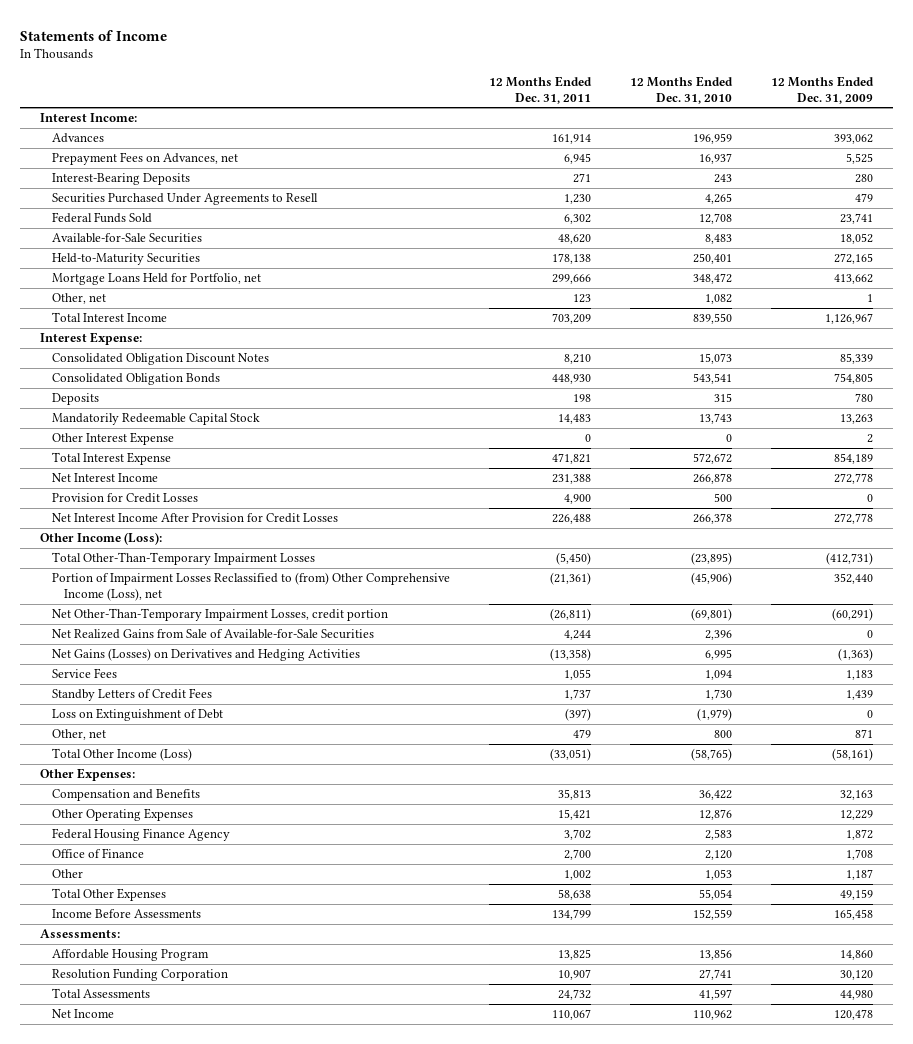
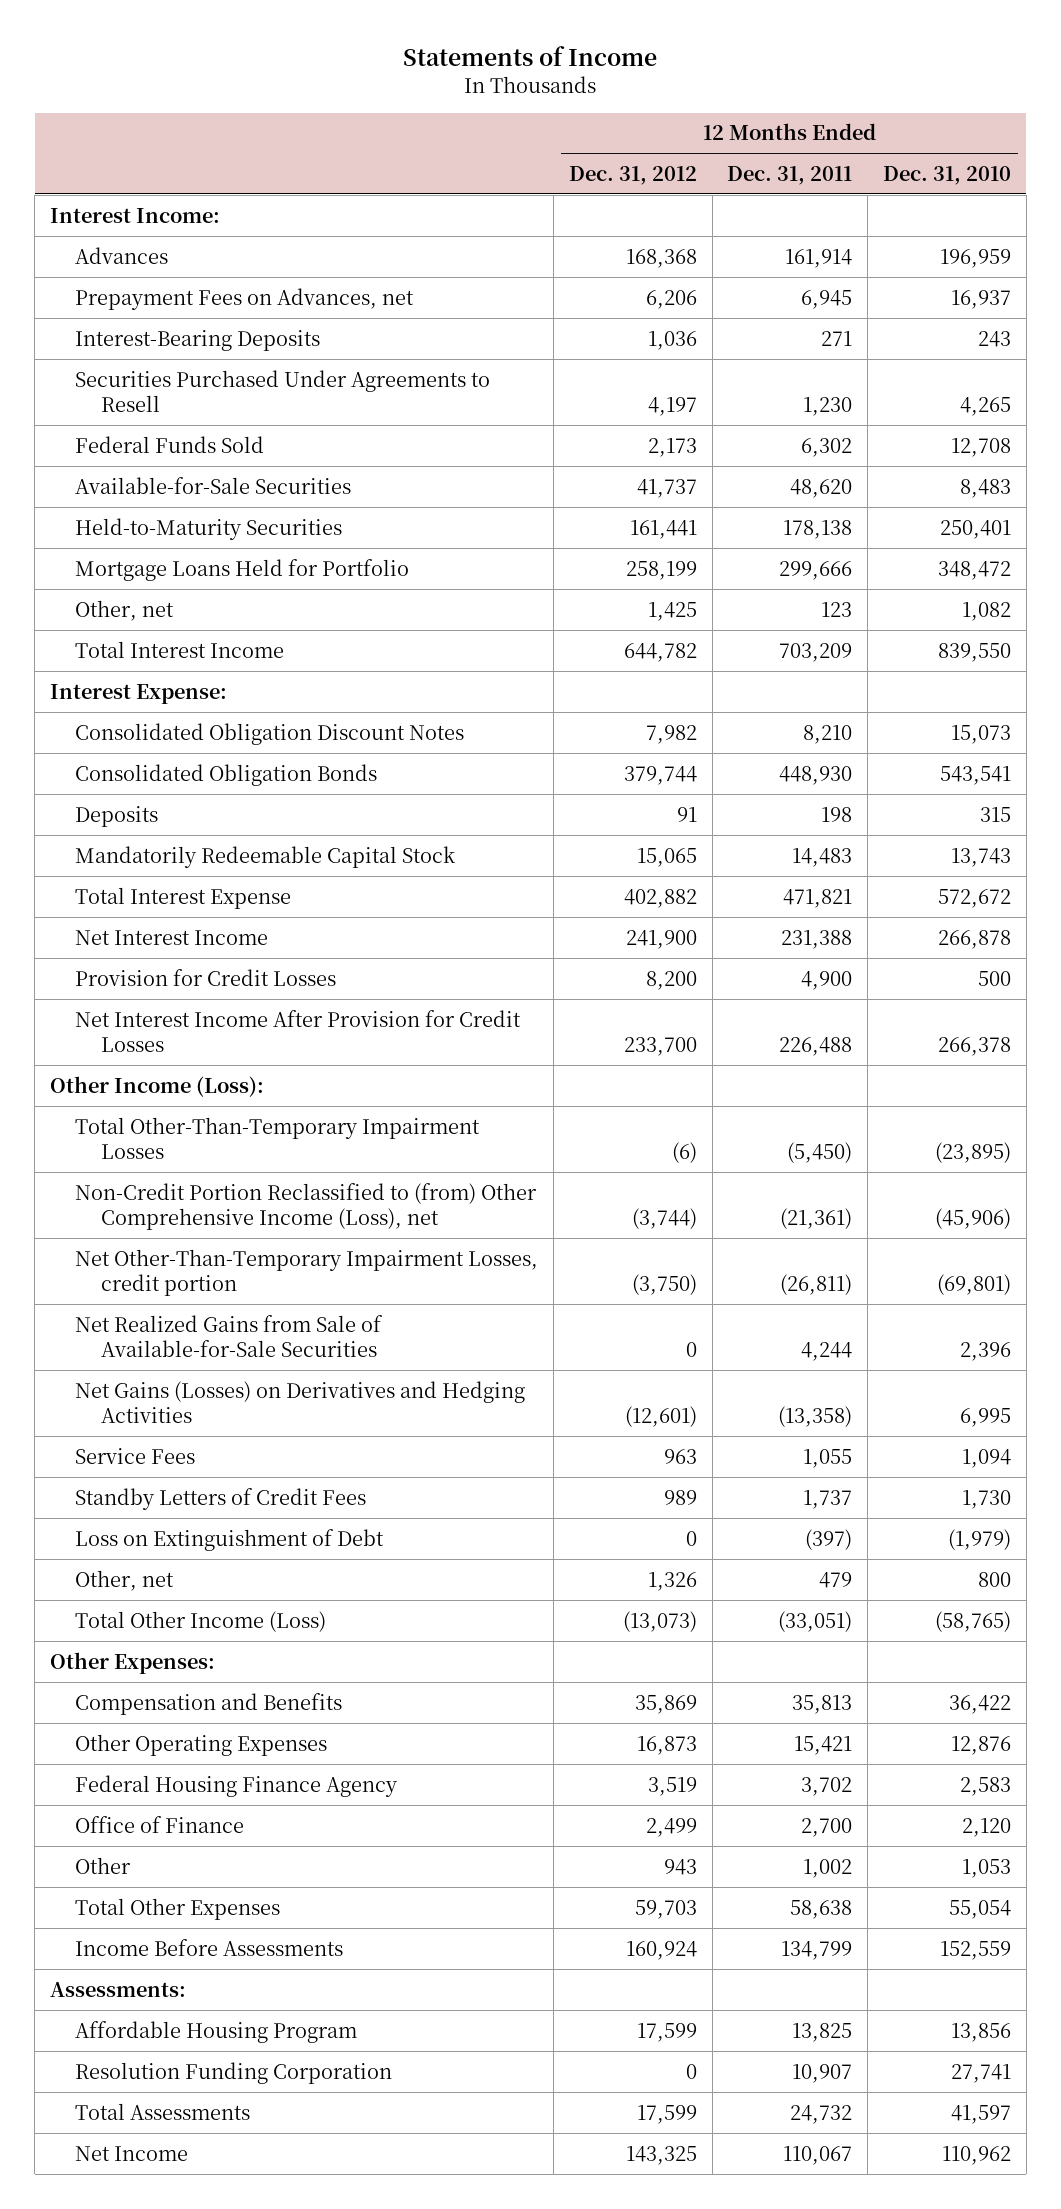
[771,75,875,104] 12 Months Ended Dec. 31, 2009 -> none
none -> [568,165,697,185] Dec. 31, 2012
[51,273,261,286] Mortgage Loans Held for Portfolio, net -> [75,558,410,581] Mortgage Loans Held for Portfolio
[51,432,174,446] Other Interest Expense -> none
[51,572,450,602] Portion of Impairment Losses Reclassified to (from) Other Comprehensive Income (Loss), net -> [75,1182,538,1231] Non-Credit Portion Reclassified to (from) Other Comprehensive Income (Loss), net

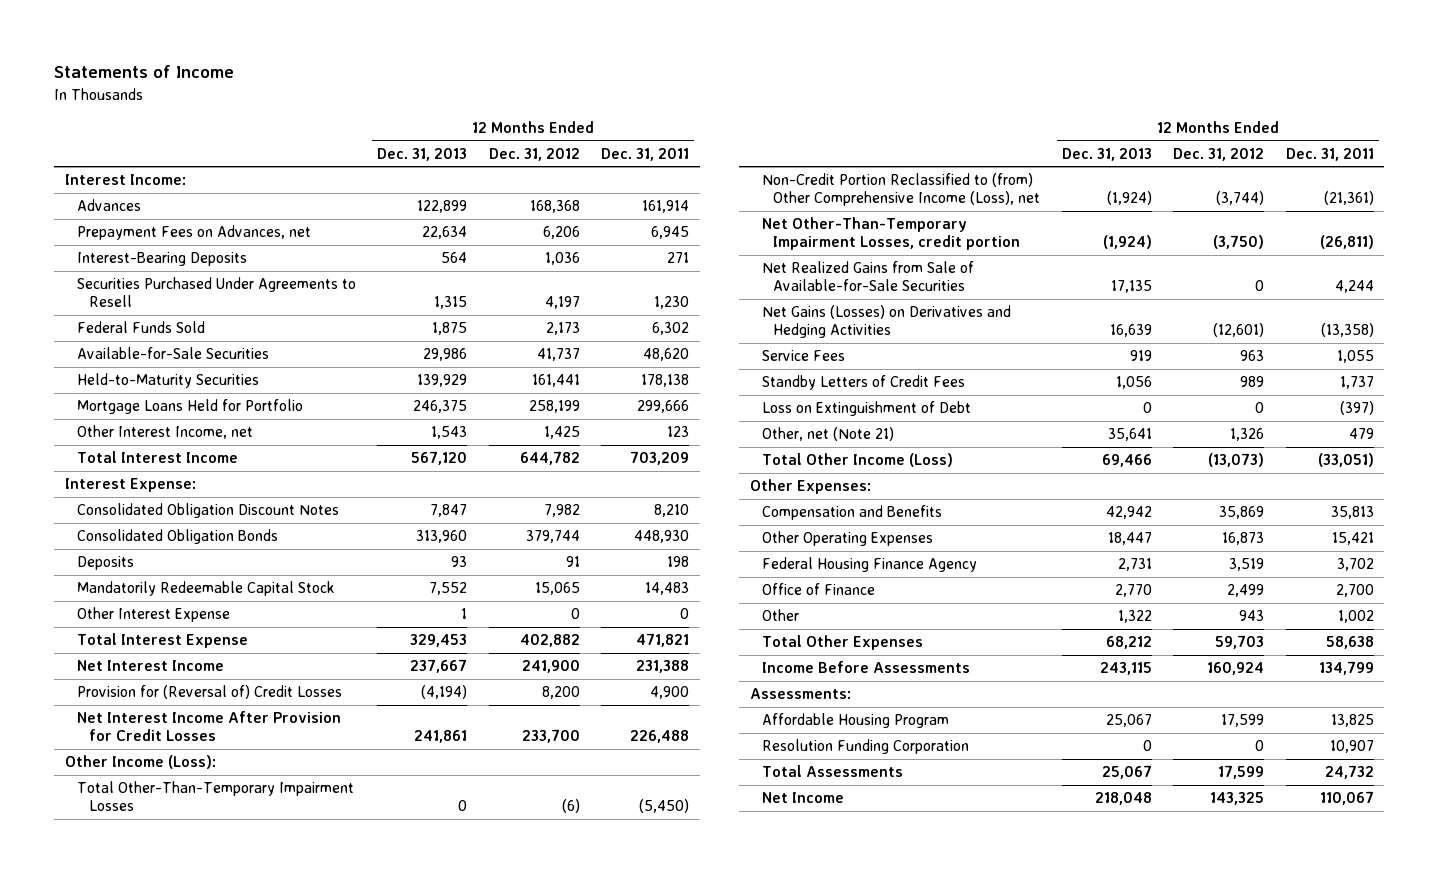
[882,165,1011,185] Dec. 31, 2010 -> none
none -> [377,147,468,161] Dec. 31, 2013
[75,599,175,621] Other, net -> [76,425,253,440] Other Interest Income, net
none -> [76,607,230,623] Other Interest Expense
[75,968,337,986] Provision for Credit Losses -> [76,685,342,700] Provision for (Reversal of) Credit Losses
[75,1569,175,1591] Other, net -> [761,427,894,442] Other, net (Note 21)

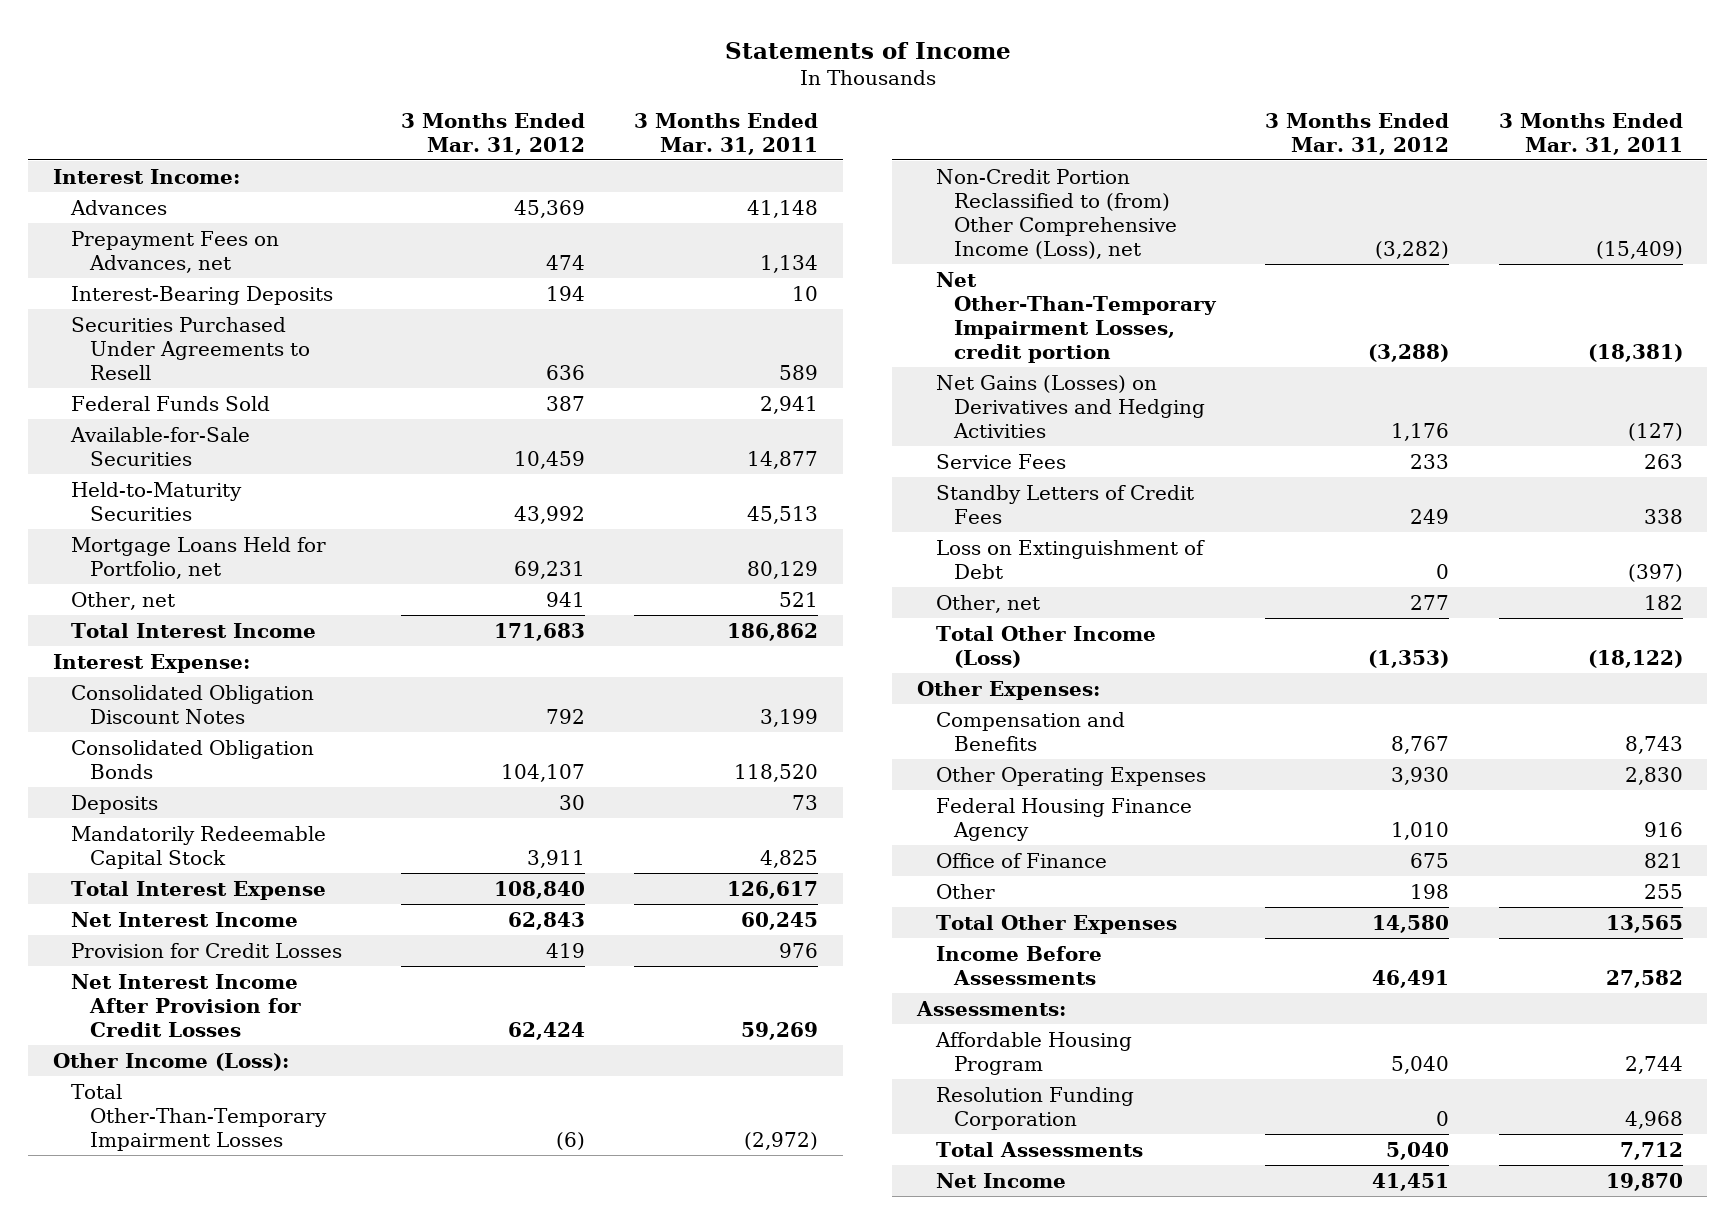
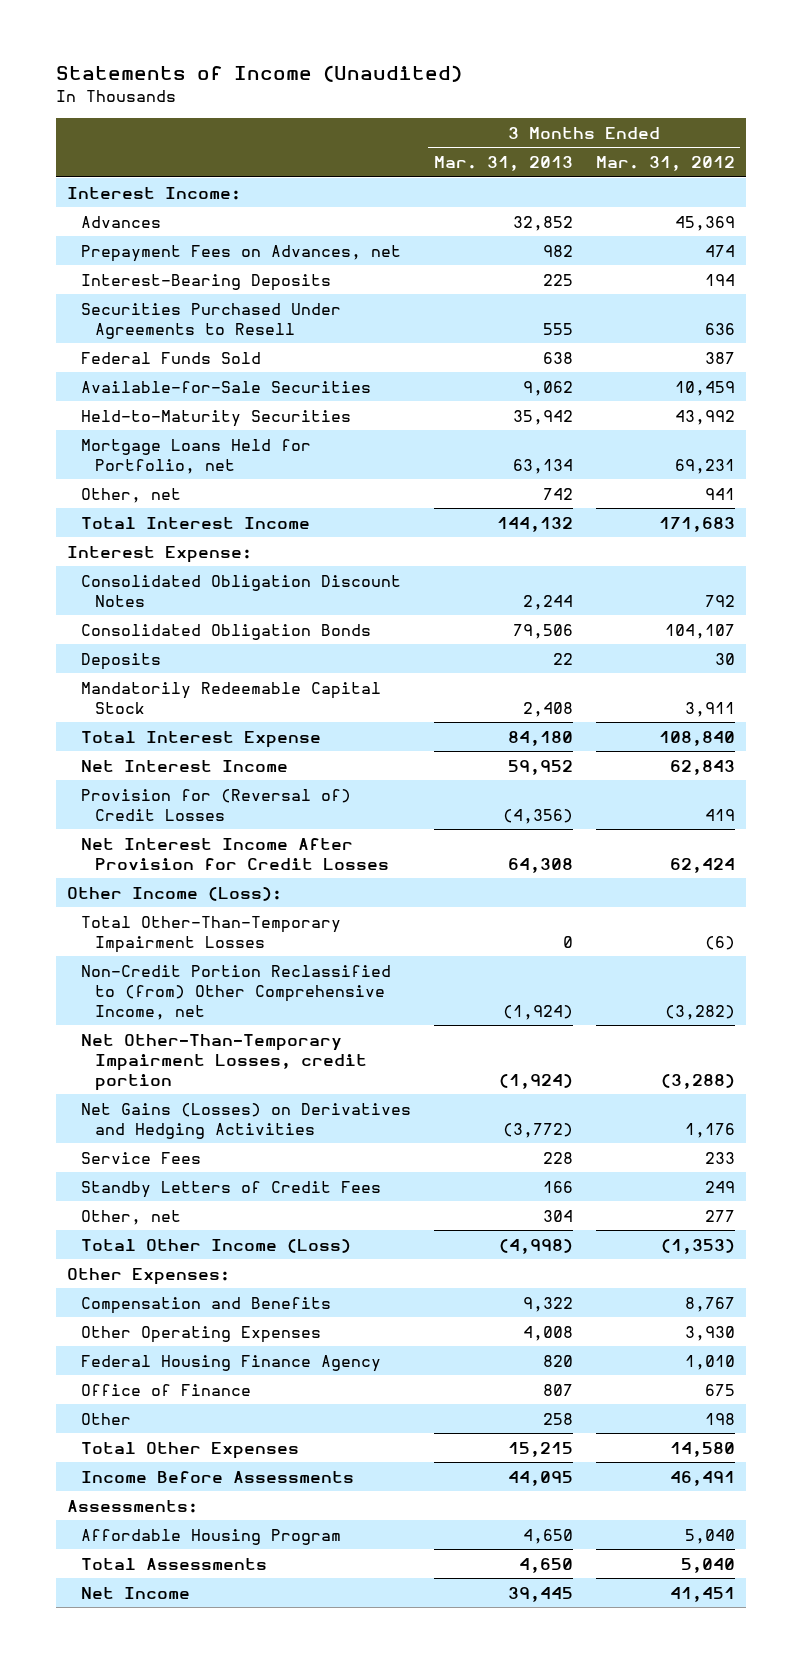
[724,41,1011,59] Statements of Income -> [55,65,462,83] Statements of Income (Unaudited)
[634,112,819,155] 3 Months Ended Mar. 31, 2011 -> none
none -> [433,156,573,172] Mar. 31, 2013
[71,942,343,958] Provision for Credit Losses -> [81,788,352,821] Provision for (Reversal of) Credit Losses
[935,168,1178,259] Non-Credit Portion Reclassified to (from) Other Comprehensive Income (Loss), net -> [81,964,392,1020] Non-Credit Portion Reclassified to (from) Other Comprehensive Income, net
[935,539,1205,579] Loss on Extinguishment of Debt -> none
[935,1086,1134,1130] Resolution Funding Corporation -> none

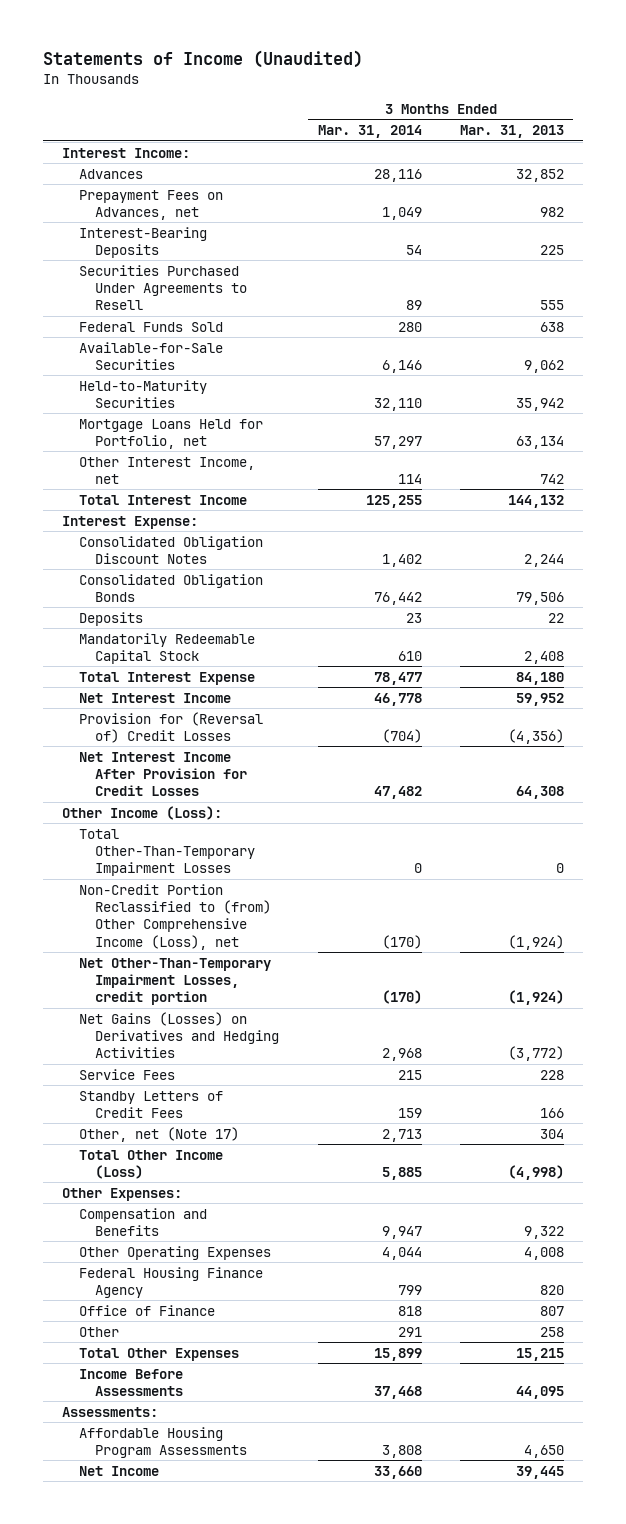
[595,156,735,172] Mar. 31, 2012 -> none
none -> [317,125,422,139] Mar. 31, 2014
[81,487,182,503] Other, net -> [78,456,255,485] Other Interest Income, net
[81,964,392,1020] Non-Credit Portion Reclassified to (from) Other Comprehensive Income, net -> [78,883,272,950] Non-Credit Portion Reclassified to (from) Other Comprehensive Income (Loss), net
[81,1209,182,1225] Other, net -> [78,1126,239,1142] Other, net (Note 17)
[81,1557,268,1570] Total Assessments -> none
[81,1528,342,1545] Affordable Housing Program -> [78,1426,248,1459] Affordable Housing Program Assessments

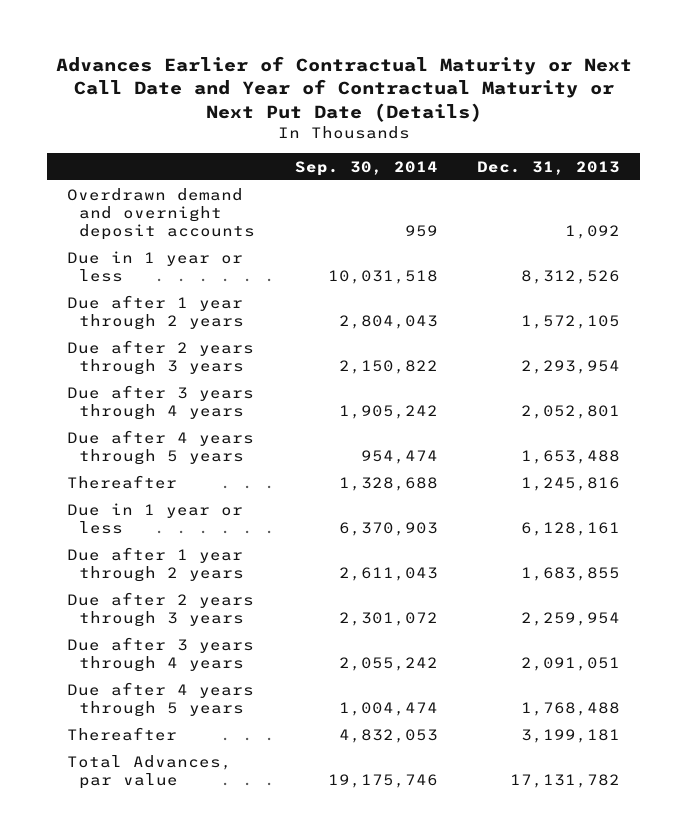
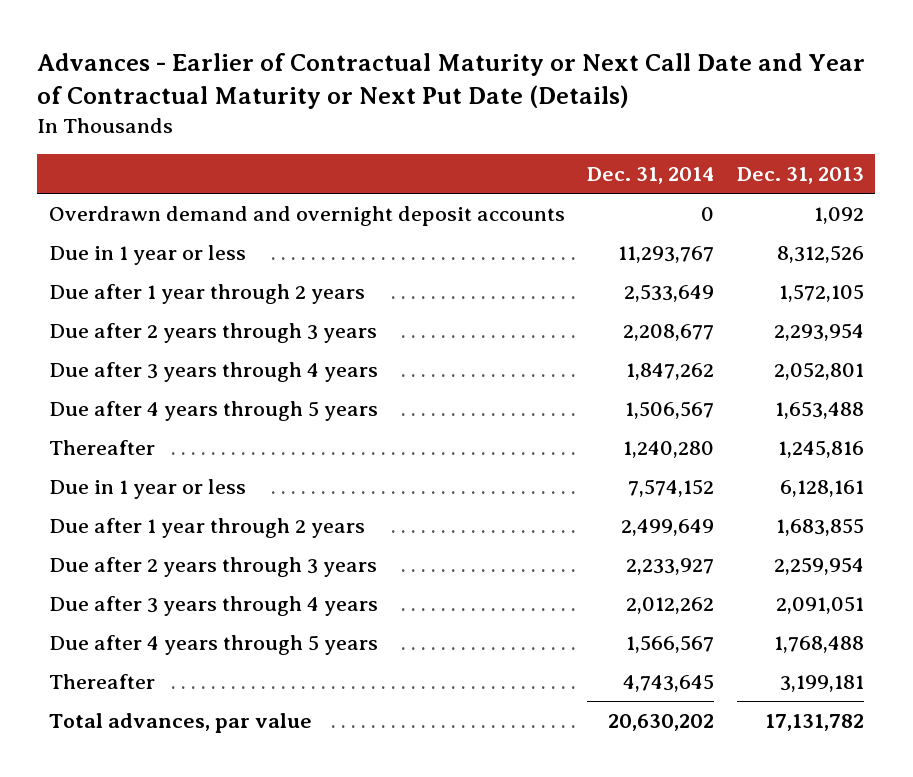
[55,55,632,122] Advances Earlier of Contractual Maturity or Next Call Date and Year of Contractual Maturity or Next Put Date (Details) -> [37,52,866,109] Advances - Earlier of Contractual Maturity or Next Call Date and Year of Contractual Maturity or Next Put Date (Details)
[294,160,438,176] Sep. 30, 2014 -> none
none -> [587,167,715,185] Dec. 31, 2014
[67,754,233,790] Total Advances, par value -> [48,712,312,733] Total advances, par value

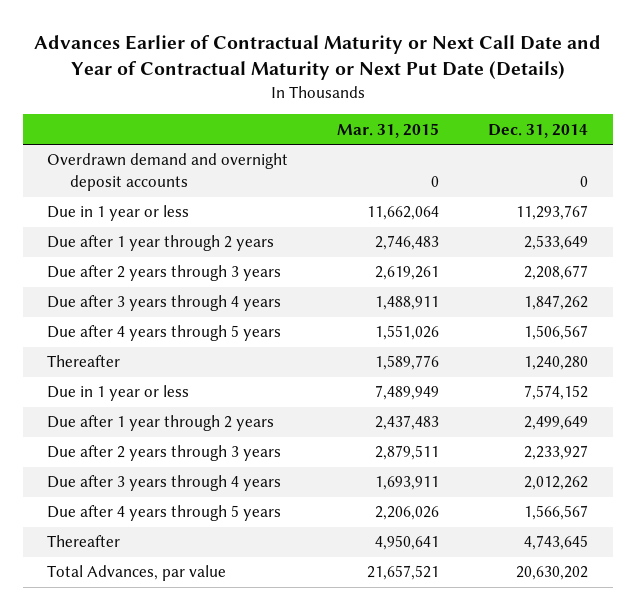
[37,52,866,109] Advances - Earlier of Contractual Maturity or Next Call Date and Year of Contractual Maturity or Next Put Date (Details) -> [33,34,601,80] Advances Earlier of Contractual Maturity or Next Call Date and Year of Contractual Maturity or Next Put Date (Details)
[737,167,865,185] Dec. 31, 2013 -> none
none -> [337,122,440,138] Mar. 31, 2015
[48,712,312,733] Total advances, par value -> [47,565,227,582] Total Advances, par value

